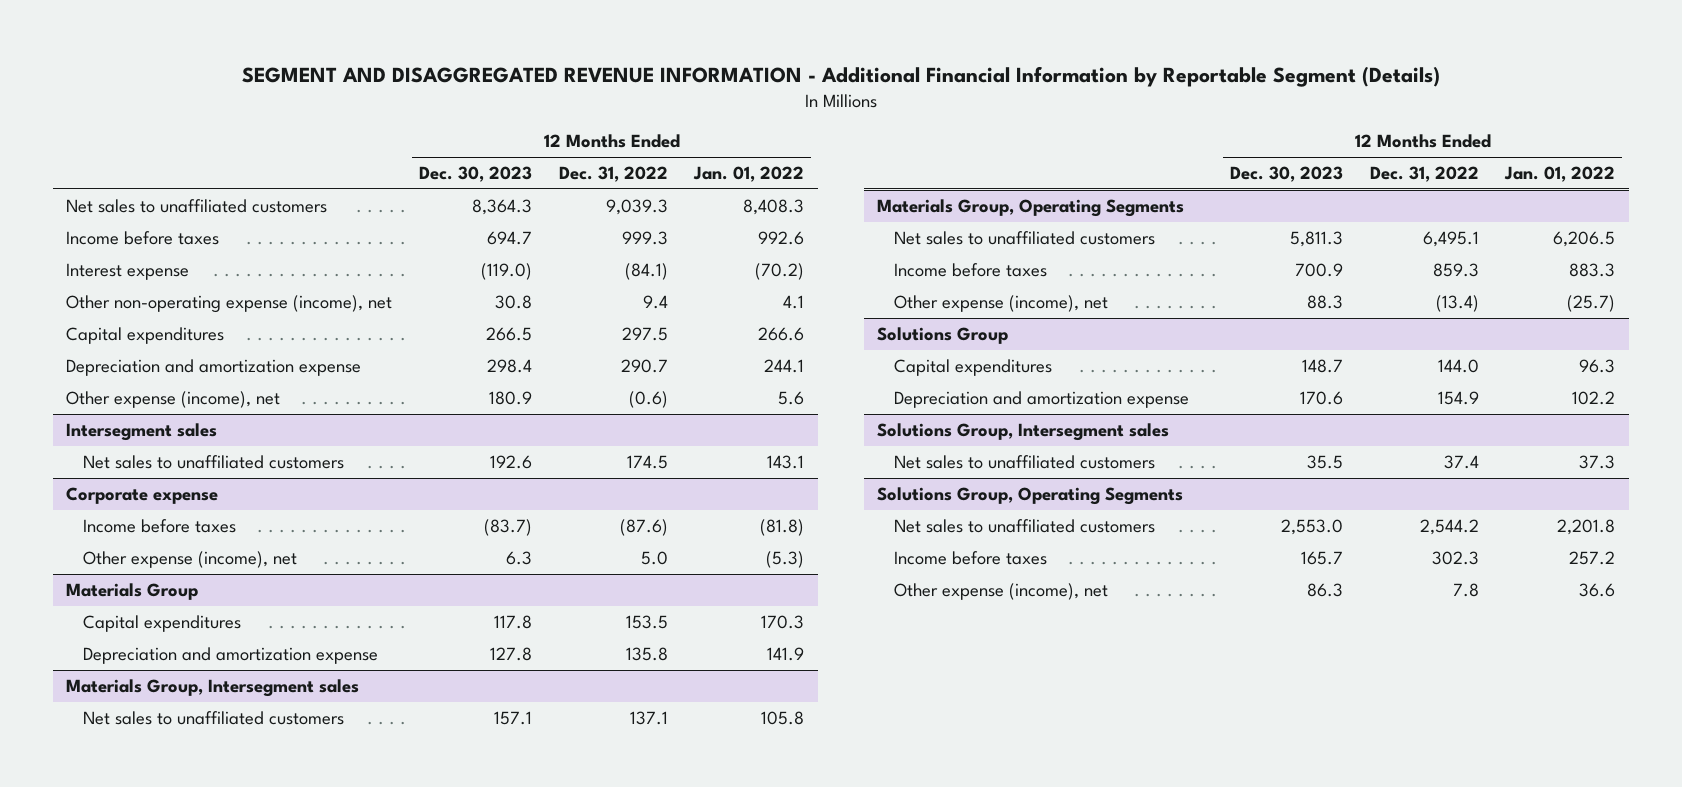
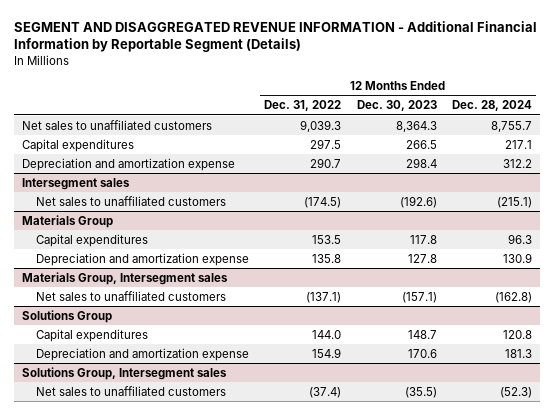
[693,165,805,182] Jan. 01, 2022 -> none
none -> [452,100,533,112] Dec. 28, 2024
[66,230,220,245] Income before taxes -> none
[66,262,190,280] Interest expense -> none
[66,294,393,313] Other non-operating expense (income), net -> none
[66,390,281,408] Other expense (income), net -> none
[66,486,219,504] Corporate expense -> none
[82,518,236,533] Income before taxes -> none
[82,550,297,568] Other expense (income), net -> none
[490,454,533,469] 192.6 -> [399,195,437,208] (192.6)
[626,454,668,469] 174.5 -> [304,196,342,208] (174.5)
[877,198,1185,217] Materials Group, Operating Segments -> none
[893,230,1155,245] Net sales to unaffiliated customers -> none
[893,262,1047,277] Income before taxes -> none
[893,294,1108,312] Other expense (income), net -> none
[494,710,533,725] 157.1 -> [401,291,437,303] (157.1)
[629,710,668,725] 137.1 -> [306,291,342,303] (137.1)
[877,486,1184,505] Solutions Group, Operating Segments -> none
[893,518,1155,533] Net sales to unaffiliated customers -> none
[893,550,1047,565] Income before taxes -> none
[893,582,1108,600] Other expense (income), net -> none
[1307,454,1344,469] 35.5 -> [404,386,437,398] (35.5)
[1443,454,1479,469] 37.4 -> [309,386,342,398] (37.4)

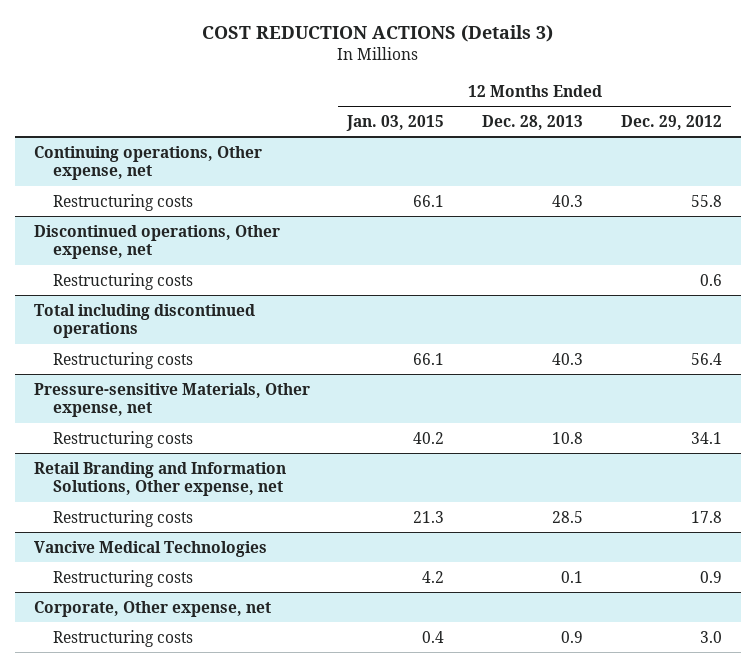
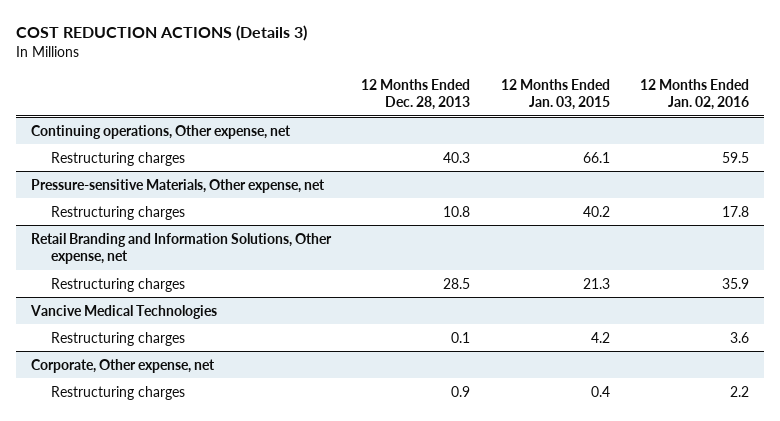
[620,114,722,130] Dec. 29, 2012 -> none
none -> [639,78,749,111] 12 Months Ended Jan. 02, 2016
[33,224,280,260] Discontinued operations, Other expense, net -> none
[53,272,194,290] Restructuring costs -> none
[33,303,255,339] Total including discontinued operations -> none
[53,351,194,369] Restructuring costs -> none
[53,193,194,211] Restructuring costs -> [50,151,185,166] Restructuring charges
[53,430,194,448] Restructuring costs -> [50,205,185,220] Restructuring charges
[53,509,194,527] Restructuring costs -> [50,277,185,292] Restructuring charges
[53,569,194,587] Restructuring costs -> [50,331,185,346] Restructuring charges
[53,629,194,647] Restructuring costs -> [50,385,185,400] Restructuring charges

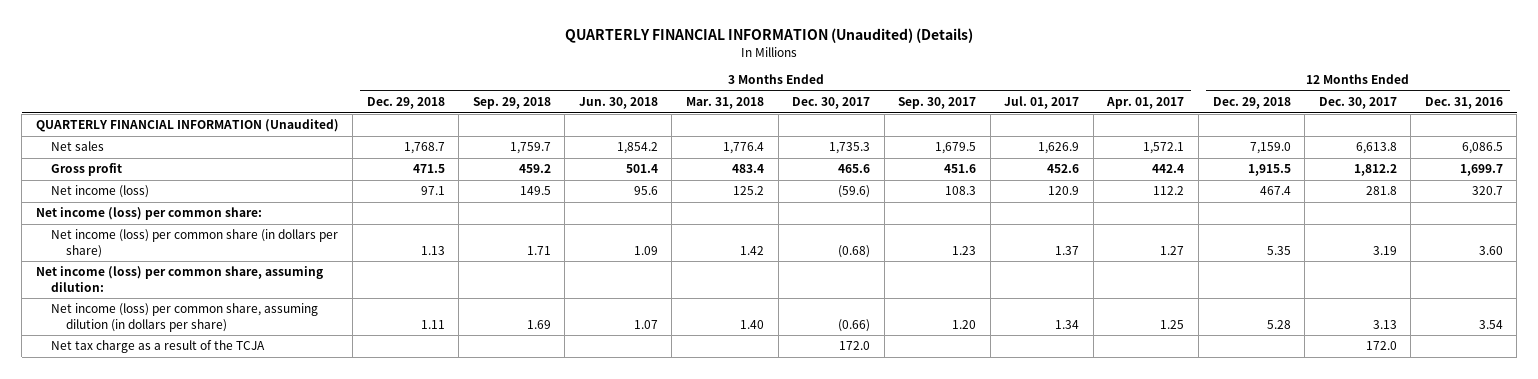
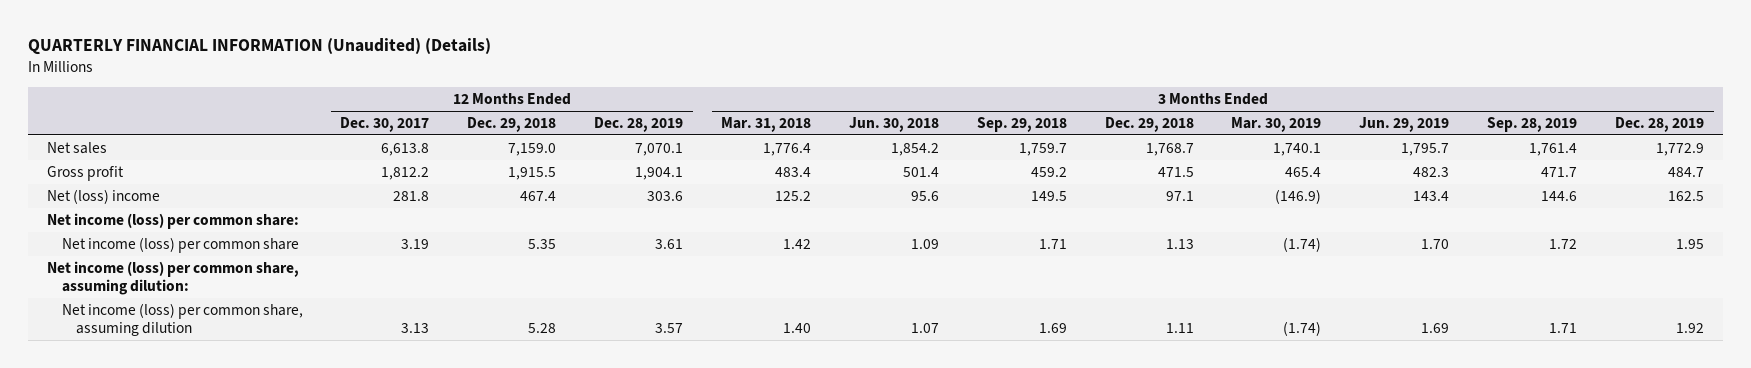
[792,96,871,109] Dec. 30, 2017 -> none
[898,96,977,109] Sep. 30, 2017 -> none
[1004,95,1080,109] Jul. 01, 2017 -> none
[1106,96,1185,109] Apr. 01, 2017 -> none
[1424,96,1503,109] Dec. 31, 2016 -> none
none -> [594,116,684,132] Dec. 28, 2019
none -> [1231,116,1322,132] Mar. 30, 2019
none -> [1359,116,1450,132] Jun. 29, 2019
none -> [1487,116,1578,132] Sep. 28, 2019
none -> [1615,116,1705,132] Dec. 28, 2019
[35,119,339,133] QUARTERLY FINANCIAL INFORMATION (Unaudited) -> none
[50,185,149,199] Net income (loss) -> [46,188,160,204] Net (loss) income
[50,229,338,258] Net income (loss) per common share (in dollars per share) -> [61,236,299,253] Net income (loss) per common share
[50,340,265,354] Net tax charge as a result of the TCJA -> none
[50,303,318,332] Net income (loss) per common share, assuming dilution (in dollars per share) -> [61,302,303,337] Net income (loss) per common share, assuming dilution

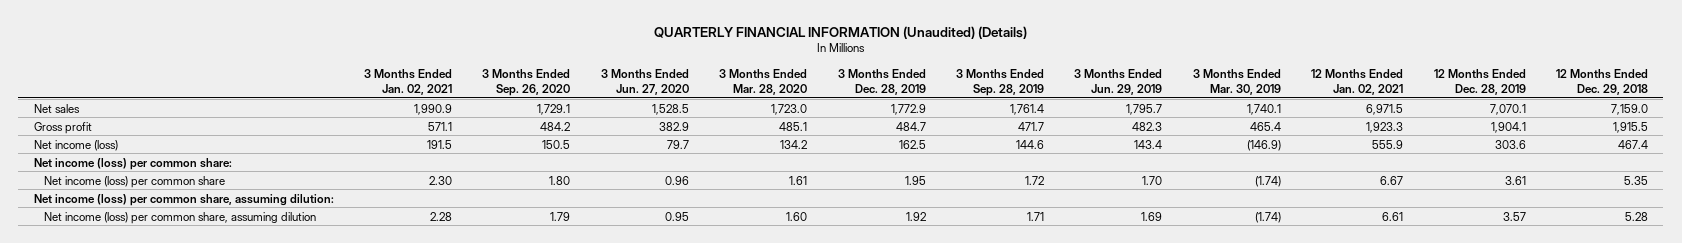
[340,116,430,132] Dec. 30, 2017 -> none
[720,116,811,132] Mar. 31, 2018 -> none
[848,116,939,132] Jun. 30, 2018 -> none
[976,116,1067,132] Sep. 29, 2018 -> none
[1104,116,1194,132] Dec. 29, 2018 -> none
none -> [363,68,452,95] 3 Months Ended Jan. 02, 2021
none -> [482,68,571,96] 3 Months Ended Sep. 26, 2020
none -> [600,68,689,95] 3 Months Ended Jun. 27, 2020
none -> [719,68,808,95] 3 Months Ended Mar. 28, 2020
none -> [1311,68,1404,95] 12 Months Ended Jan. 02, 2021
[46,188,160,204] Net (loss) income -> [33,139,118,151] Net income (loss)

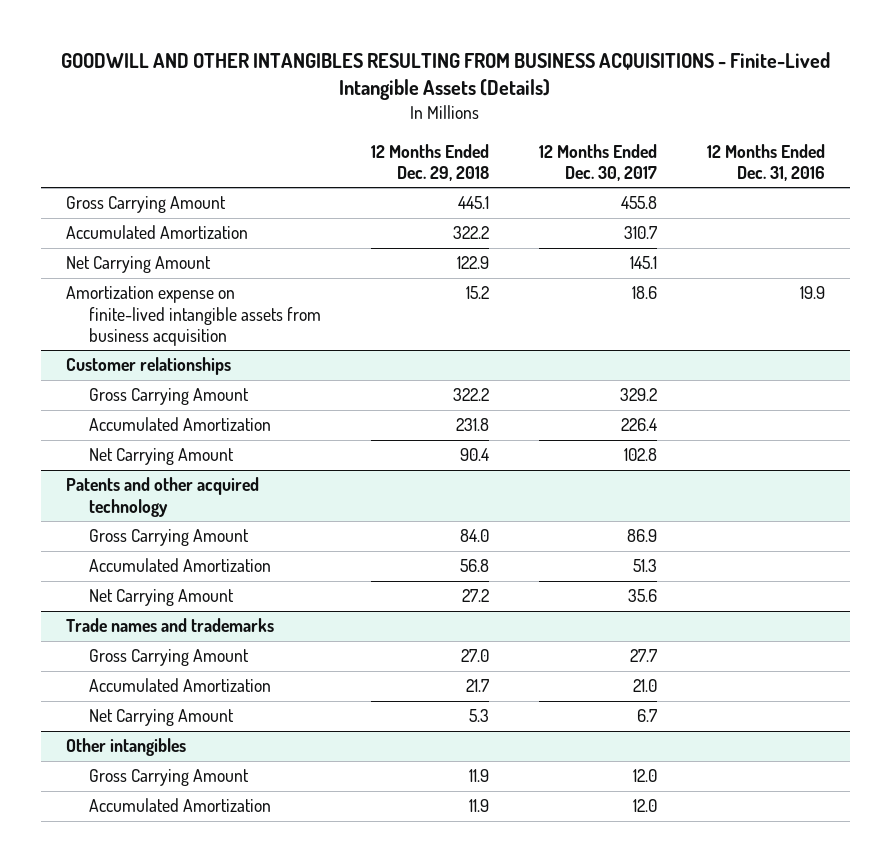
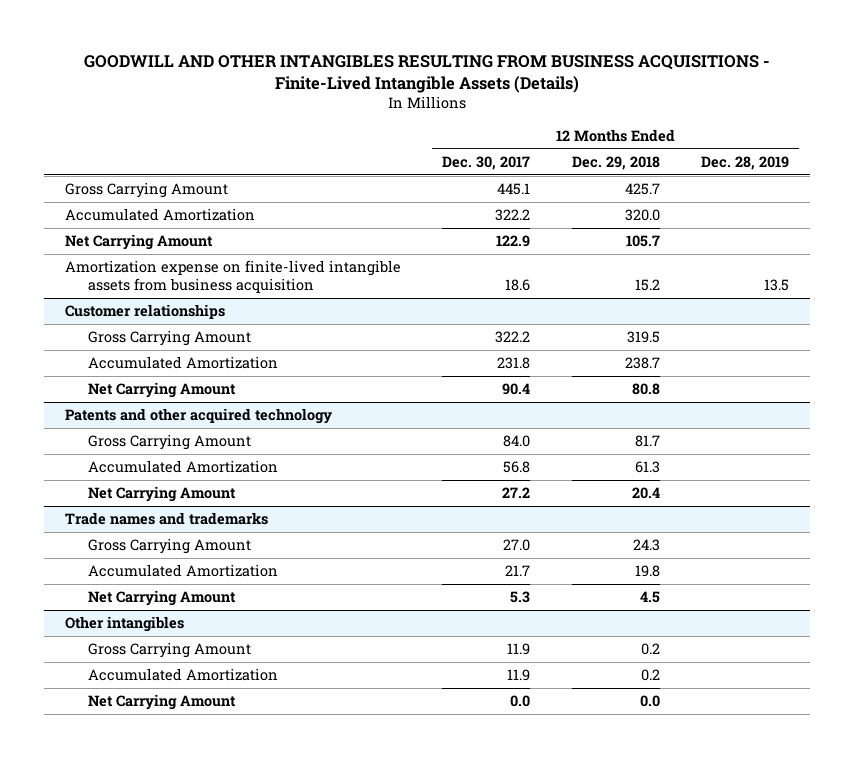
[707,143,826,181] 12 Months Ended Dec. 31, 2016 -> none
none -> [701,155,790,170] Dec. 28, 2019
[458,196,490,210] 445.1 -> [624,183,660,196] 425.7
[621,196,658,210] 455.8 -> [497,183,531,196] 445.1
[453,226,490,240] 322.2 -> [624,209,660,222] 320.0
[624,226,658,240] 310.7 -> [495,209,531,222] 322.2
[457,256,490,270] 122.9 -> [625,235,660,248] 105.7
[630,256,658,270] 145.1 -> [496,235,531,248] 122.9
[453,388,490,402] 322.2 -> [626,331,660,344] 319.5
[620,388,658,402] 329.2 -> [495,331,531,344] 322.2
[456,418,490,432] 231.8 -> [624,357,660,370] 238.7
[621,418,658,432] 226.4 -> [497,357,531,370] 231.8
[460,448,490,462] 90.4 -> [631,383,660,396] 80.8
[624,448,658,462] 102.8 -> [502,383,531,396] 90.4
[460,529,490,543] 84.0 -> [634,435,660,448] 81.7
[627,529,658,543] 86.9 -> [503,435,531,448] 84.0
[460,559,490,573] 56.8 -> [634,461,660,474] 61.3
[633,559,658,573] 51.3 -> [503,461,531,474] 56.8
[462,589,490,603] 27.2 -> [631,487,660,500] 20.4
[628,589,658,603] 35.6 -> [502,487,531,499] 27.2
[461,649,490,663] 27.0 -> [632,539,660,552] 24.3
[630,649,658,663] 27.7 -> [503,539,531,552] 27.0
[466,679,490,693] 21.7 -> [634,565,660,578] 19.8
[633,679,658,693] 21.0 -> [505,565,531,577] 21.7
[469,709,490,723] 5.3 -> [639,591,660,604] 4.5
[637,709,658,723] 6.7 -> [510,591,531,604] 5.3
[469,769,490,783] 11.9 -> [640,643,660,656] 0.2
[633,769,658,783] 12.0 -> [507,643,531,656] 11.9
[469,799,490,813] 11.9 -> [640,669,660,682] 0.2
[633,799,658,813] 12.0 -> [507,669,531,682] 11.9
none -> [87,694,236,711] Net Carrying Amount

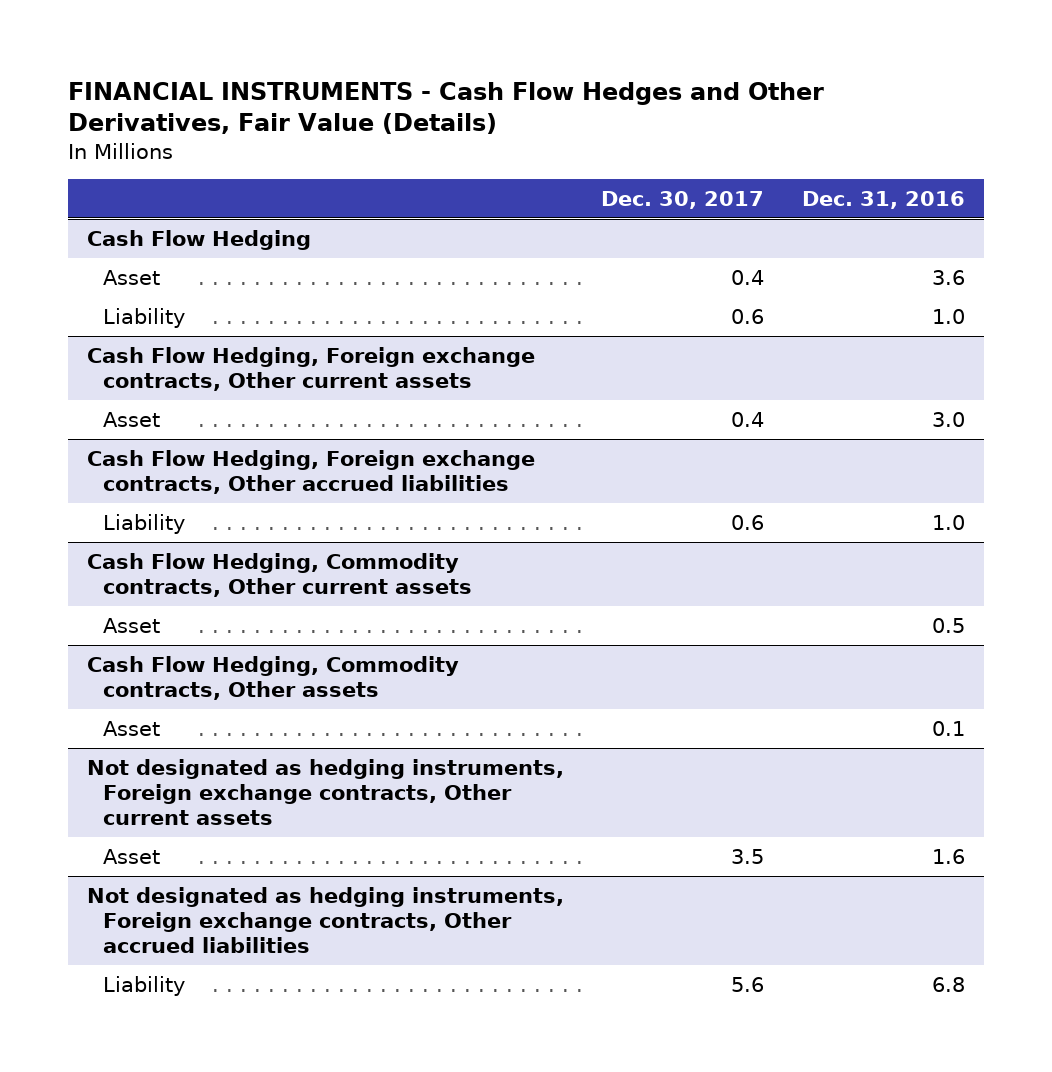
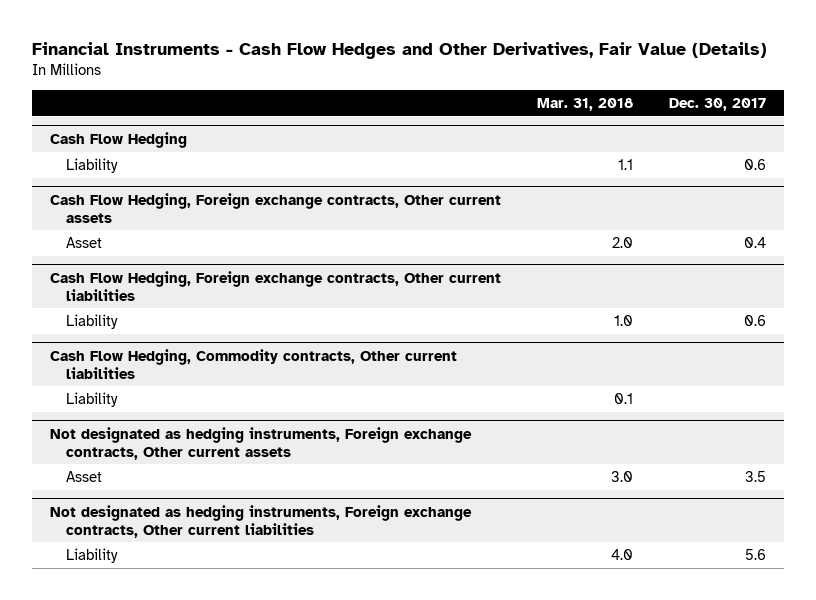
[68,81,825,135] FINANCIAL INSTRUMENTS - Cash Flow Hedges and Other Derivatives, Fair Value (Details) -> [31,41,767,59] Financial Instruments - Cash Flow Hedges and Other Derivatives, Fair Value (Details)
[801,190,965,209] Dec. 31, 2016 -> none
none -> [536,98,633,112] Mar. 31, 2018
[102,269,160,285] Asset -> none
[86,449,535,495] Cash Flow Hedging, Foreign exchange contracts, Other accrued liabilities -> [49,270,501,301] Cash Flow Hedging, Foreign exchange contracts, Other current liabilities
[102,617,160,633] Asset -> none
[86,655,459,701] Cash Flow Hedging, Commodity contracts, Other assets -> none
[102,720,160,736] Asset -> none
[86,552,472,598] Cash Flow Hedging, Commodity contracts, Other current assets -> [49,348,457,379] Cash Flow Hedging, Commodity contracts, Other current liabilities
none -> [65,391,118,407] Liability
[86,886,564,954] Not designated as hedging instruments, Foreign exchange contracts, Other accrued liabilities -> [49,504,472,538] Not designated as hedging instruments, Foreign exchange contracts, Other current liabilities

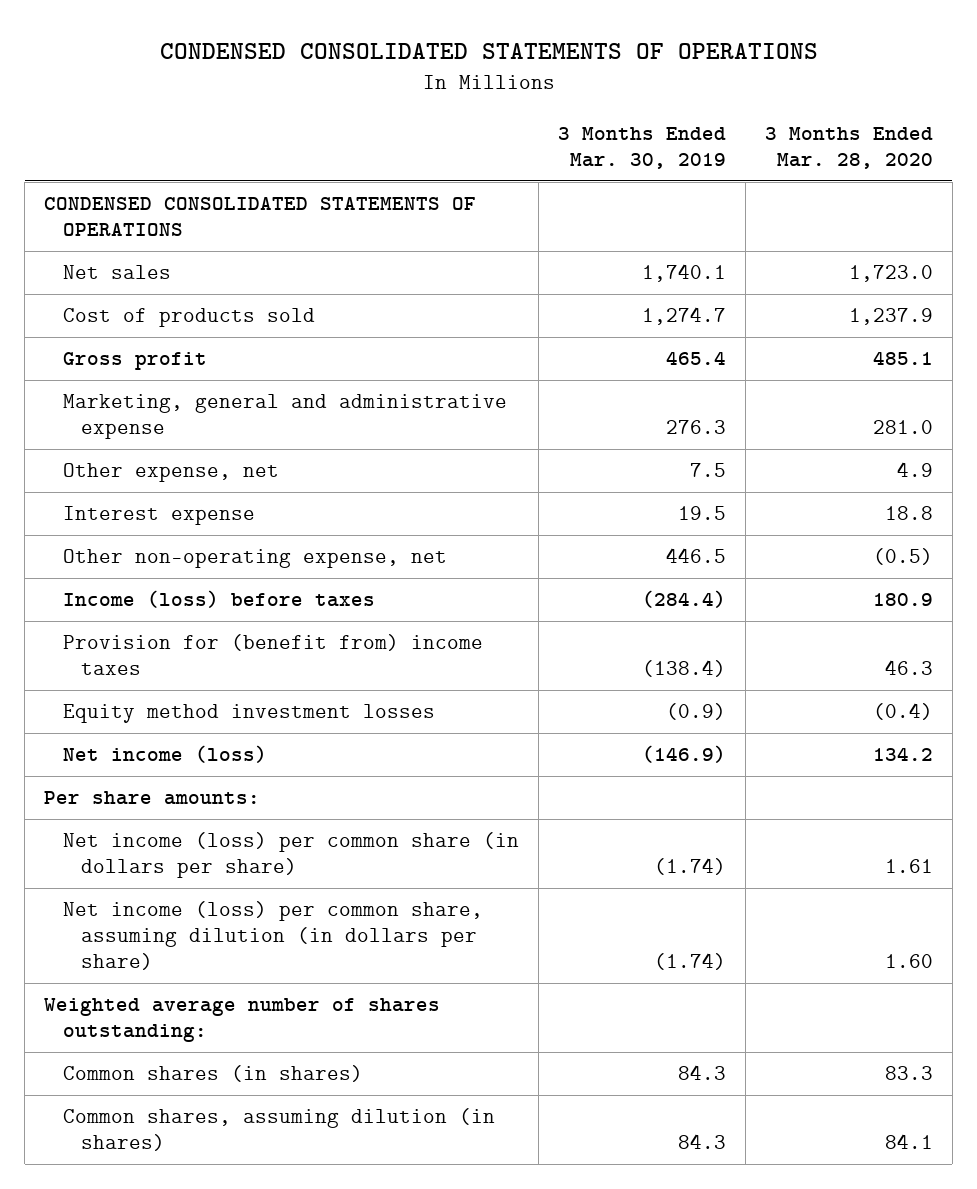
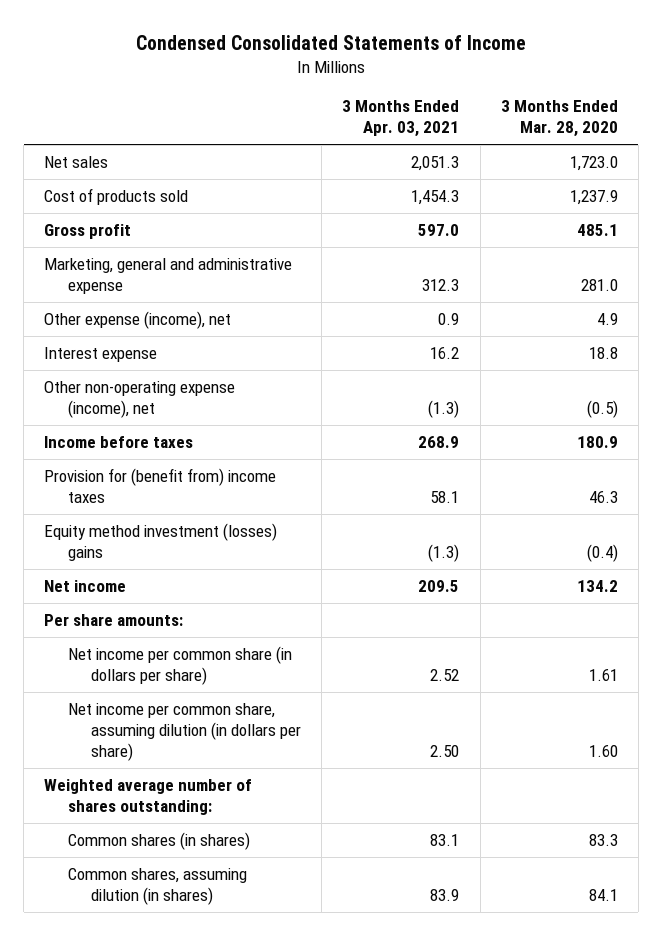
[159,43,818,60] CONDENSED CONSOLIDATED STATEMENTS OF OPERATIONS -> [135,34,526,50] Condensed Consolidated Statements of Income
[557,126,726,169] 3 Months Ended Mar. 30, 2019 -> none
none -> [342,100,460,138] 3 Months Ended Apr. 03, 2021
[44,197,477,237] CONDENSED CONSOLIDATED STATEMENTS OF OPERATIONS -> none
[62,463,279,483] Other expense, net -> [44,310,232,329] Other expense (income), net
[62,549,447,569] Other non-operating expense, net -> [44,380,236,418] Other non-operating expense (income), net
[62,590,375,609] Income (loss) before taxes -> [44,435,194,448] Income before taxes
[62,704,435,724] Equity method investment losses -> [44,522,278,561] Equity method investment (losses) gains
[62,745,267,764] Net income (loss) -> [44,579,127,592] Net income
[62,832,519,879] Net income (loss) per common share (in dollars per share) -> [67,645,292,685] Net income per common share (in dollars per share)
[62,901,483,971] Net income (loss) per common share, assuming dilution (in dollars per share) -> [67,702,301,761] Net income per common share, assuming dilution (in dollars per share)

